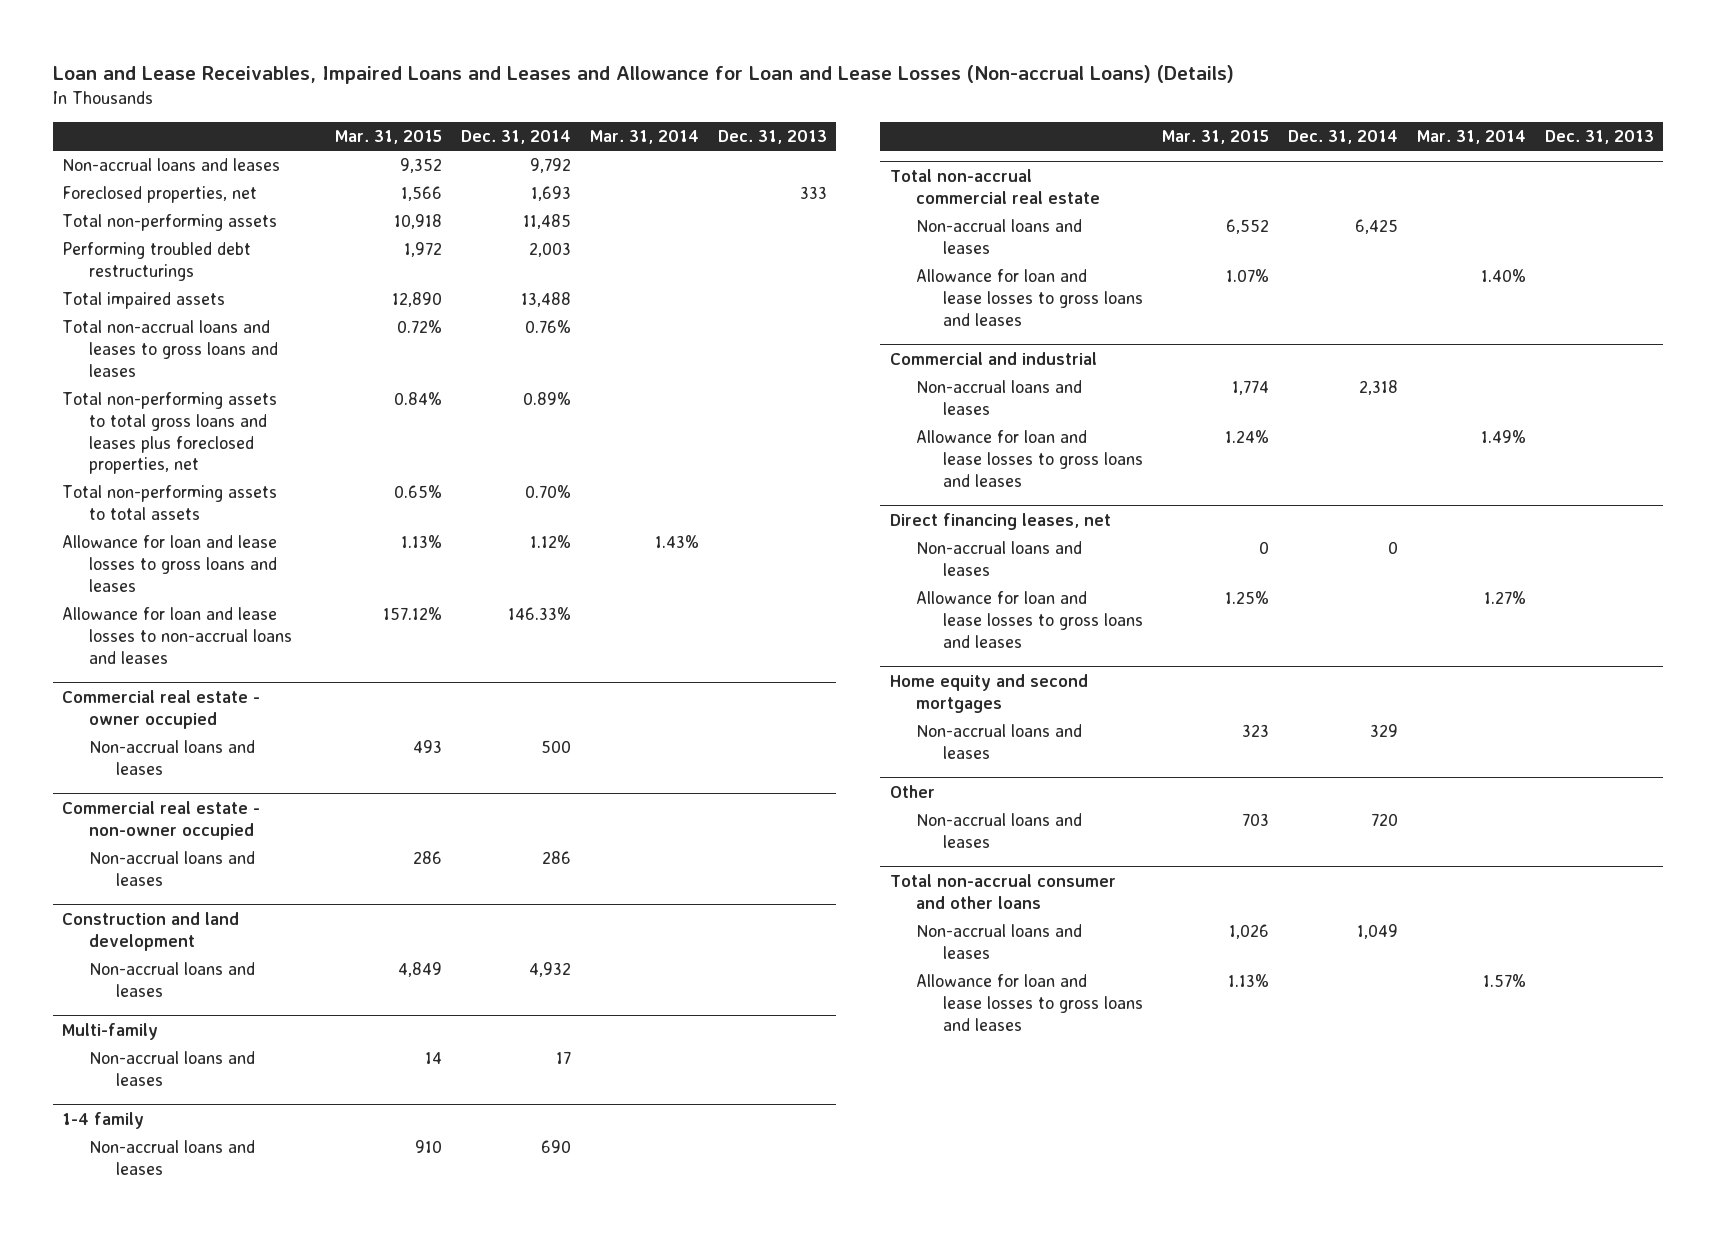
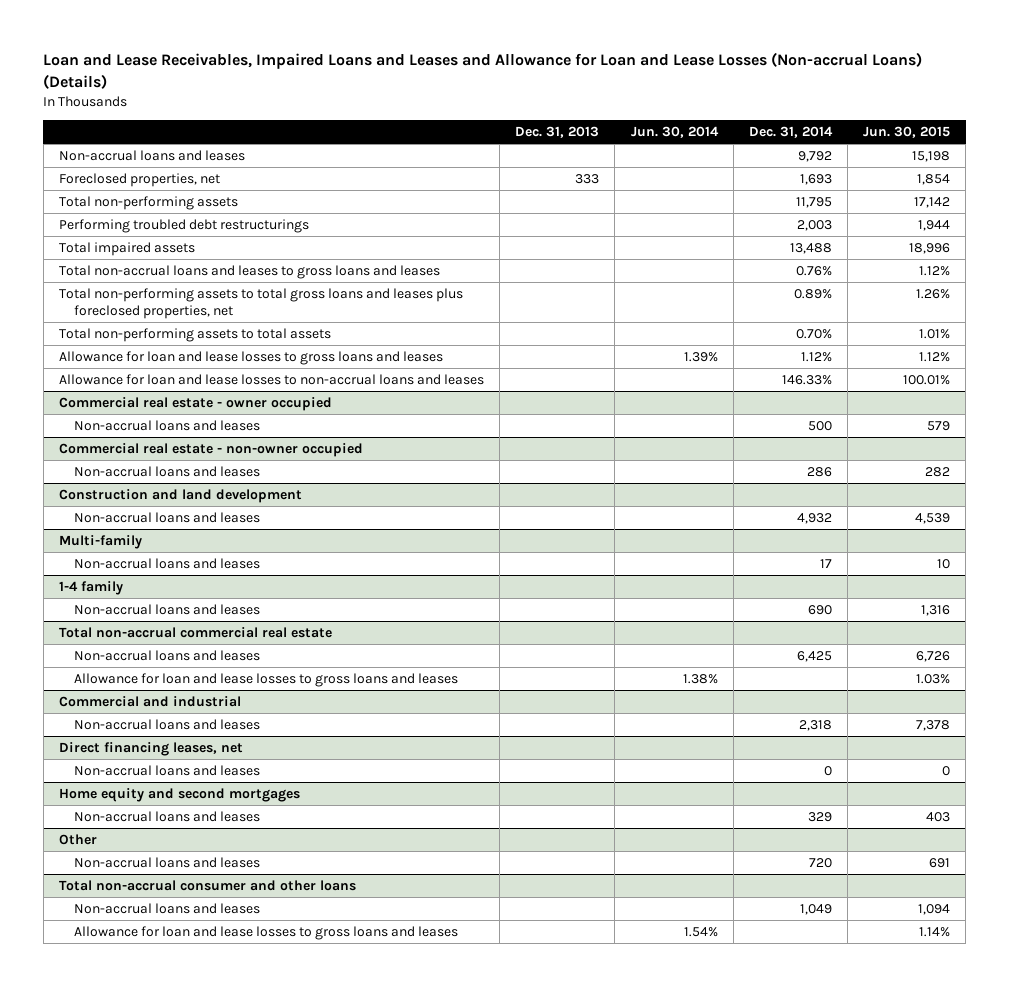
[334,130,442,145] Mar. 31, 2015 -> none
[589,130,699,145] Mar. 31, 2014 -> none
none -> [630,126,719,139] Jun. 30, 2014
none -> [863,126,951,139] Jun. 30, 2015
[522,214,571,230] 11,485 -> [795,197,832,209] 11,795
[916,430,1144,487] Allowance for loan and lease losses to gross loans and leases -> none
[916,591,1144,648] Allowance for loan and lease losses to gross loans and leases -> none

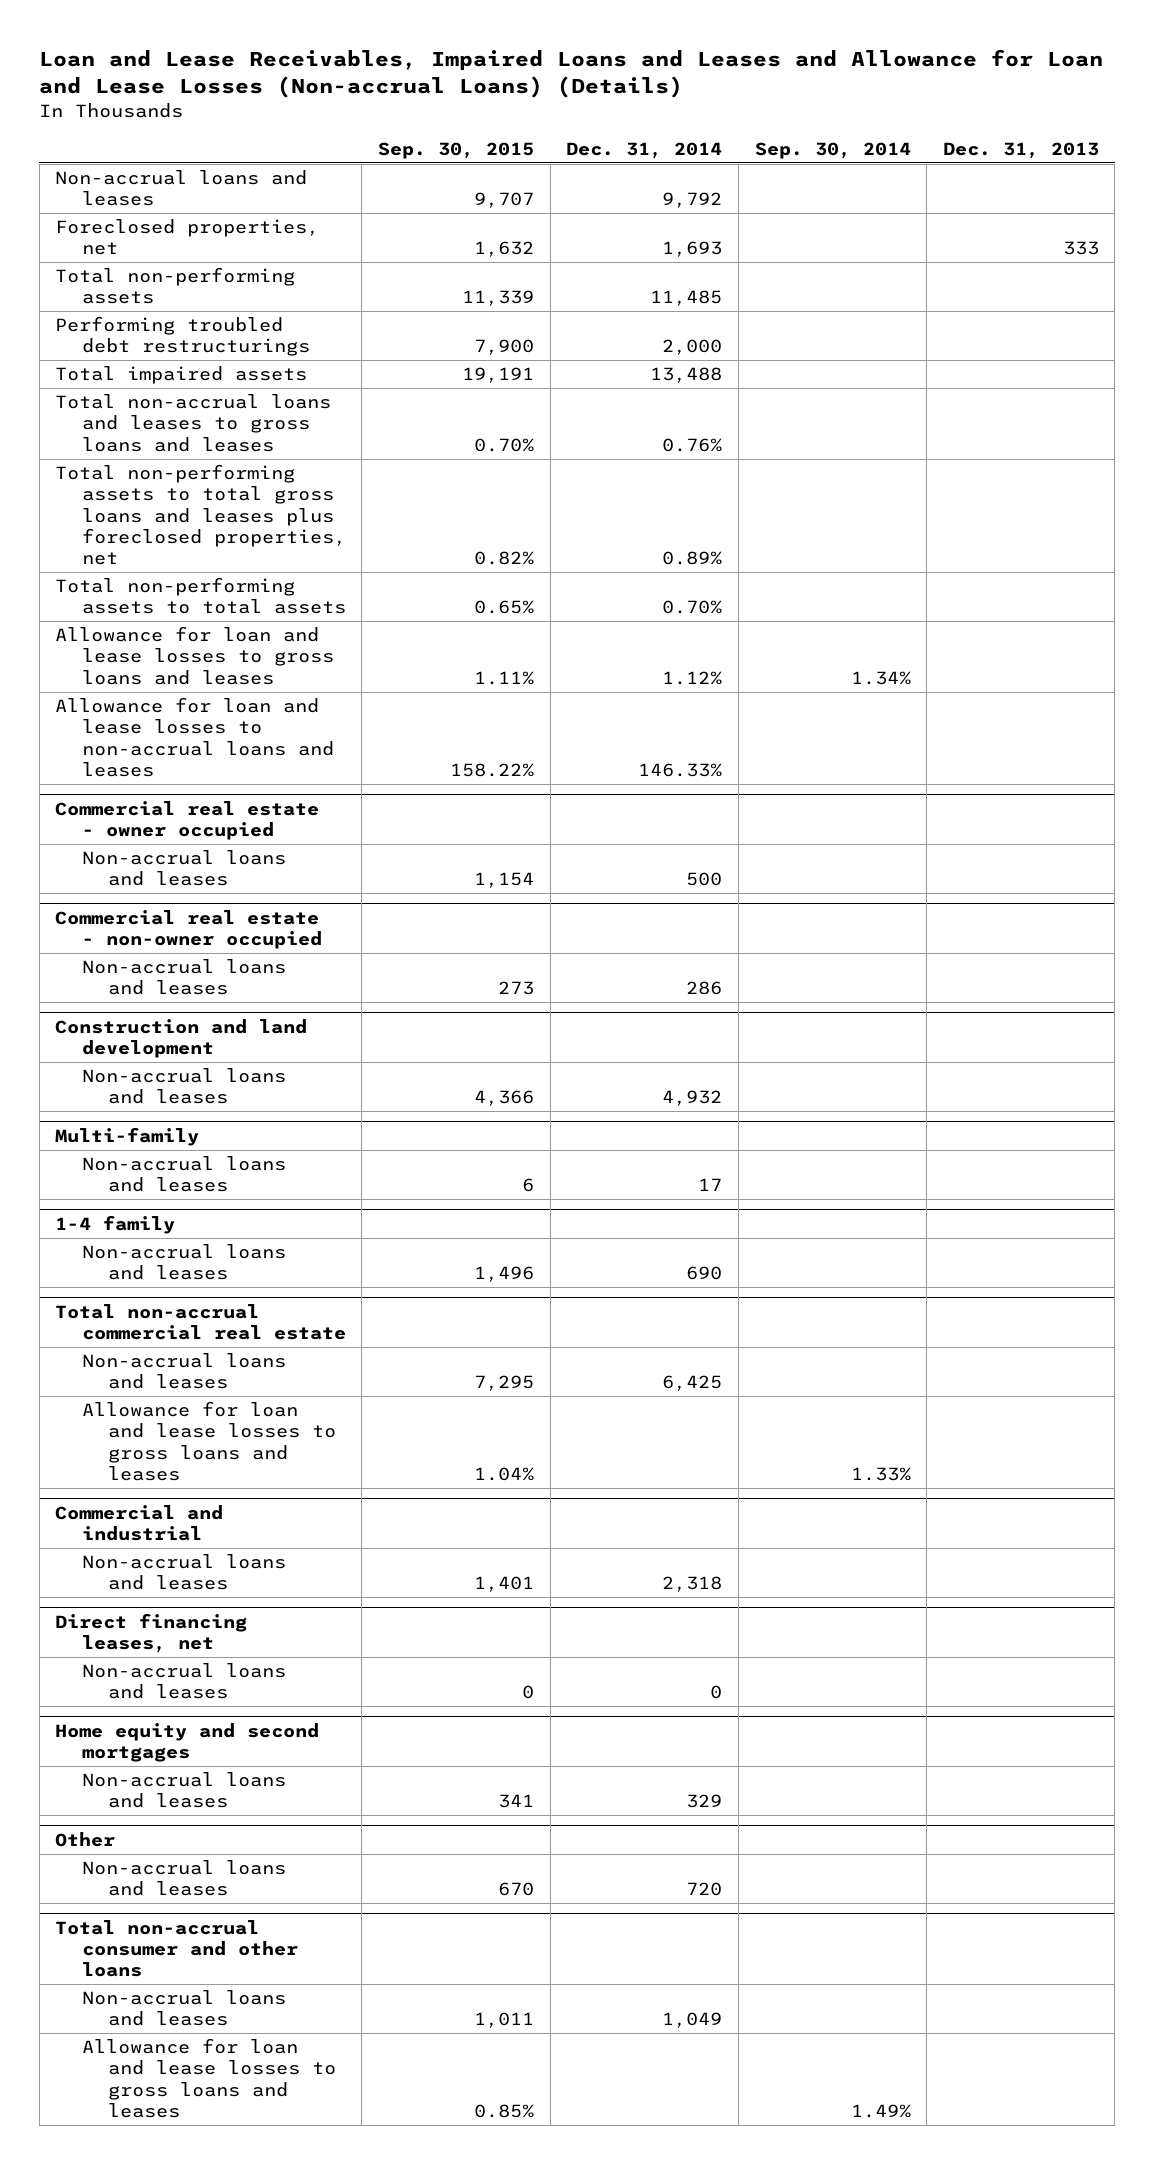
[630,126,719,139] Jun. 30, 2014 -> none
[863,126,951,139] Jun. 30, 2015 -> none
none -> [377,141,534,159] Sep. 30, 2015
none -> [754,141,911,159] Sep. 30, 2014
[795,197,832,209] 11,795 -> [650,290,723,307] 11,485
[796,220,832,232] 2,003 -> [662,339,723,356] 2,000

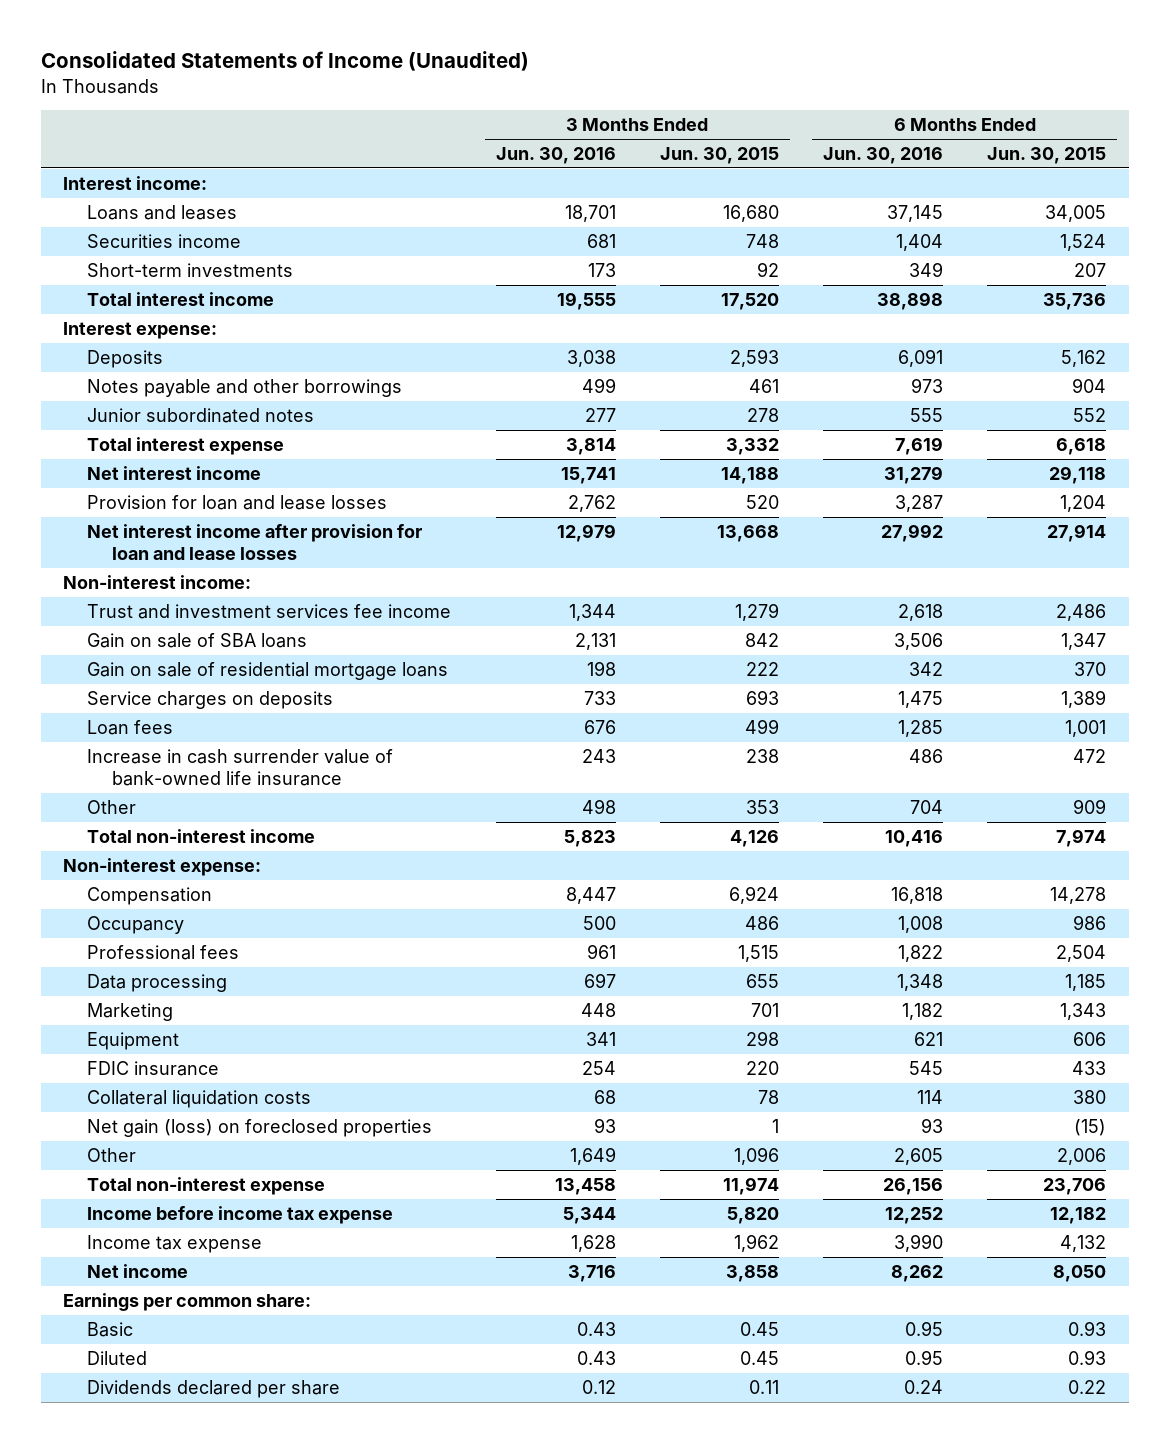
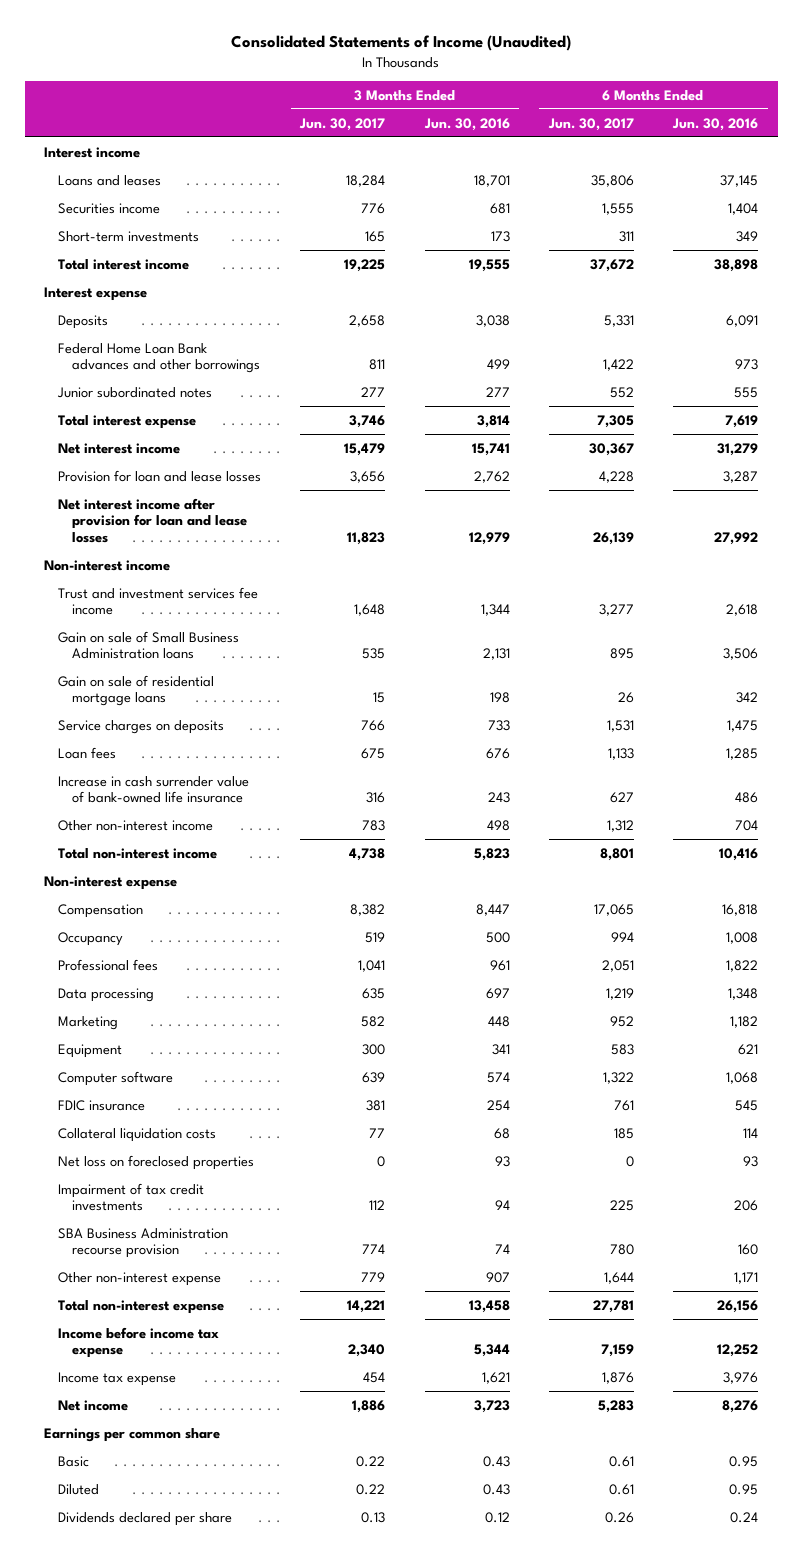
[659,147,779,165] Jun. 30, 2015 -> none
[987,147,1107,165] Jun. 30, 2015 -> none
none -> [299,117,386,131] Jun. 30, 2017
none -> [547,117,634,131] Jun. 30, 2017
[62,175,207,190] Interest income: -> [44,146,141,158] Interest income
[62,321,217,339] Interest expense: -> [44,286,148,301] Interest expense
[87,378,403,397] Notes payable and other borrowings -> [58,342,261,374] Federal Home Loan Bank advances and other borrowings
[62,574,251,589] Non-interest income: -> [44,559,171,571] Non-interest income
[87,632,308,648] Gain on sale of SBA loans -> [58,630,240,660] Gain on sale of Small Business Administration loans
[87,799,137,814] Other -> [58,819,214,831] Other non-interest income
[62,857,261,876] Non-interest expense: -> [44,875,178,890] Non-interest expense
none -> [58,1070,174,1086] Computer software
[87,1118,433,1137] Net gain (loss) on foreclosed properties -> [58,1154,255,1170] Net loss on foreclosed properties
none -> [58,1182,205,1212] Impairment of tax credit investments
none -> [58,1227,229,1259] SBA Business Administration recourse provision
[87,1147,137,1162] Other -> [58,1271,222,1286] Other non-interest expense
[569,1146,616,1165] 1,649 -> [485,1271,510,1283] 907
[894,1147,944,1165] 2,605 -> [734,1271,759,1284] 1,171
[570,1234,616,1252] 1,628 -> [481,1371,510,1384] 1,621
[894,1233,944,1252] 3,990 -> [723,1371,759,1384] 3,976
[567,1264,616,1282] 3,716 -> [473,1399,510,1413] 3,723
[891,1264,944,1282] 8,262 -> [722,1399,759,1413] 8,276
[62,1292,311,1311] Earnings per common share: -> [44,1427,221,1442] Earnings per common share

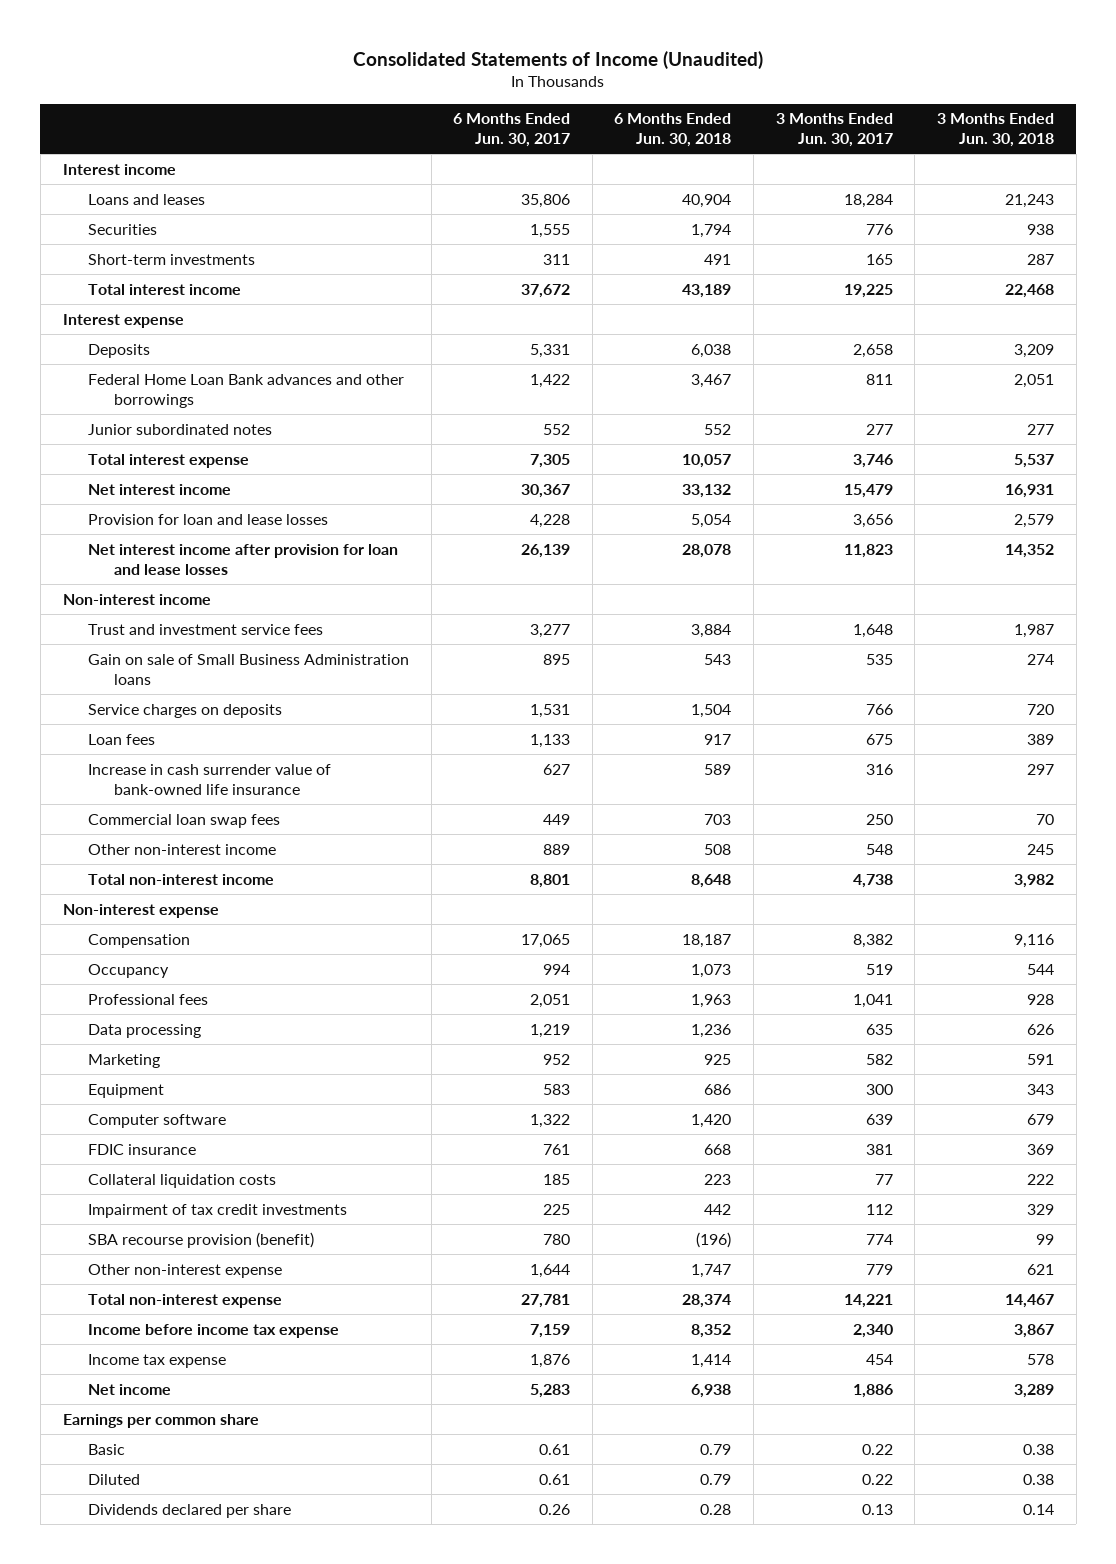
[423,117,510,131] Jun. 30, 2016 -> none
[672,117,759,131] Jun. 30, 2016 -> none
none -> [614,113,732,148] 6 Months Ended Jun. 30, 2018
none -> [936,113,1054,148] 3 Months Ended Jun. 30, 2018
[58,202,161,214] Securities income -> [88,223,158,235] Securities
[58,586,259,616] Trust and investment services fee income -> [88,623,324,635] Trust and investment service fees
[58,674,215,707] Gain on sale of residential mortgage loans -> none
none -> [88,813,281,828] Commercial loan swap fees
[362,819,386,831] 783 -> [865,843,893,855] 548
[606,819,634,832] 1,312 -> [543,843,571,855] 889
[58,1154,255,1170] Net loss on foreclosed properties -> none
[58,1227,229,1259] SBA Business Administration recourse provision -> [88,1231,315,1248] SBA recourse provision (benefit)

